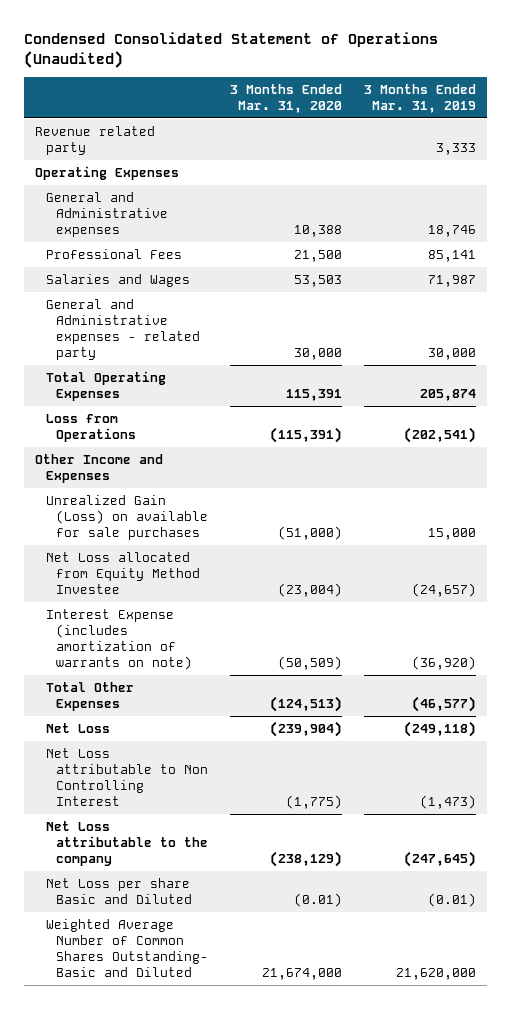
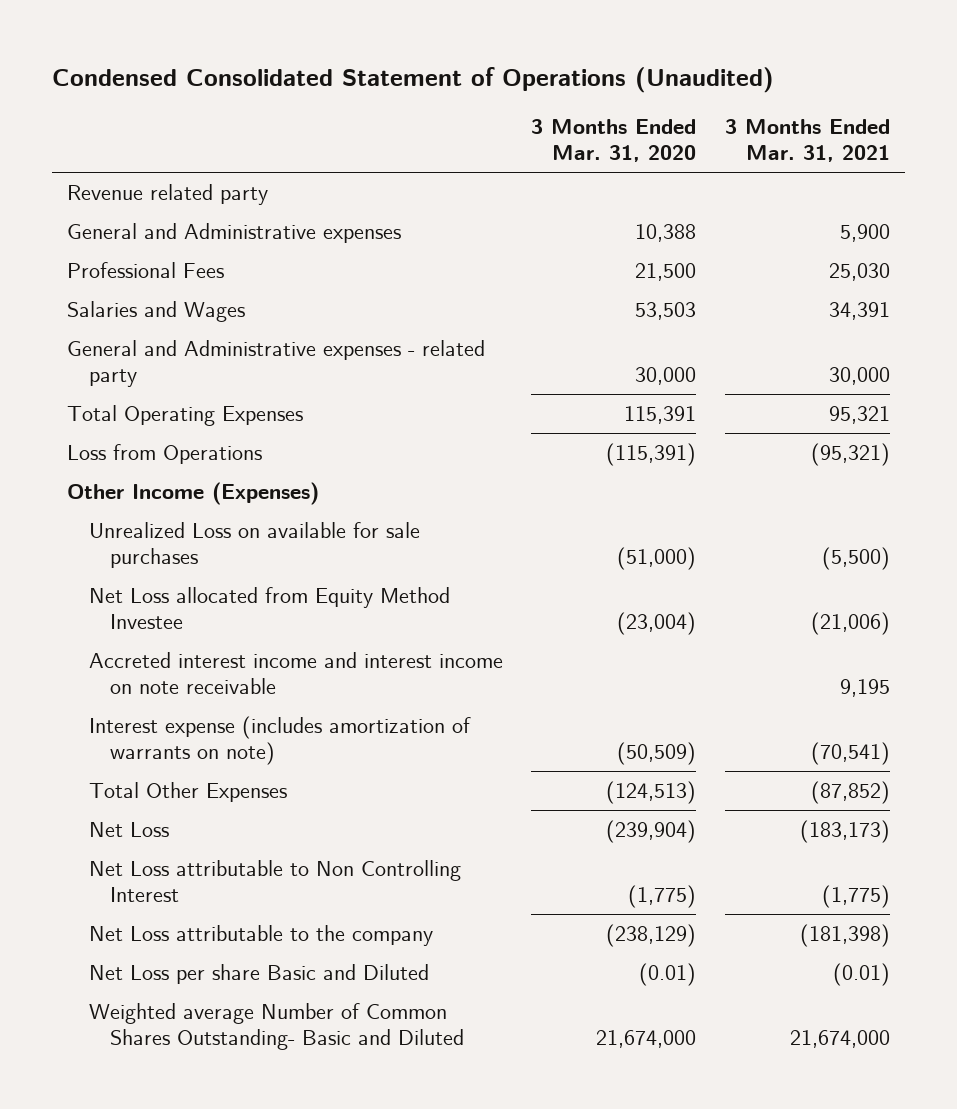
[364,83,477,113] 3 Months Ended Mar. 31, 2019 -> none
none -> [725,118,891,163] 3 Months Ended Mar. 31, 2021
[35,166,180,181] Operating Expenses -> none
[35,454,164,484] Other Income and Expenses -> [66,481,319,505] Other Income (Expenses)
[45,495,209,541] Unrealized Gain (Loss) on available for sale purchases -> [88,521,420,569] Unrealized Loss on available for sale purchases
none -> [88,651,503,695] Accreted interest income and interest income on note receivable
[45,609,193,670] Interest Expense (includes amortization of warrants on note) -> [88,715,471,766] Interest expense (includes amortization of warrants on note)
[45,919,209,977] Weighted Average Number of Common Shares Outstanding- Basic and Diluted -> [88,1002,465,1051] Weighted average Number of Common Shares Outstanding- Basic and Diluted

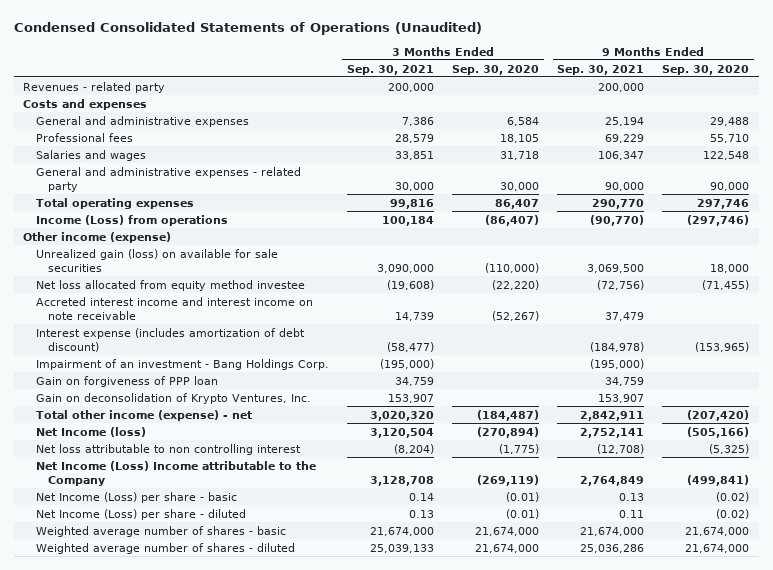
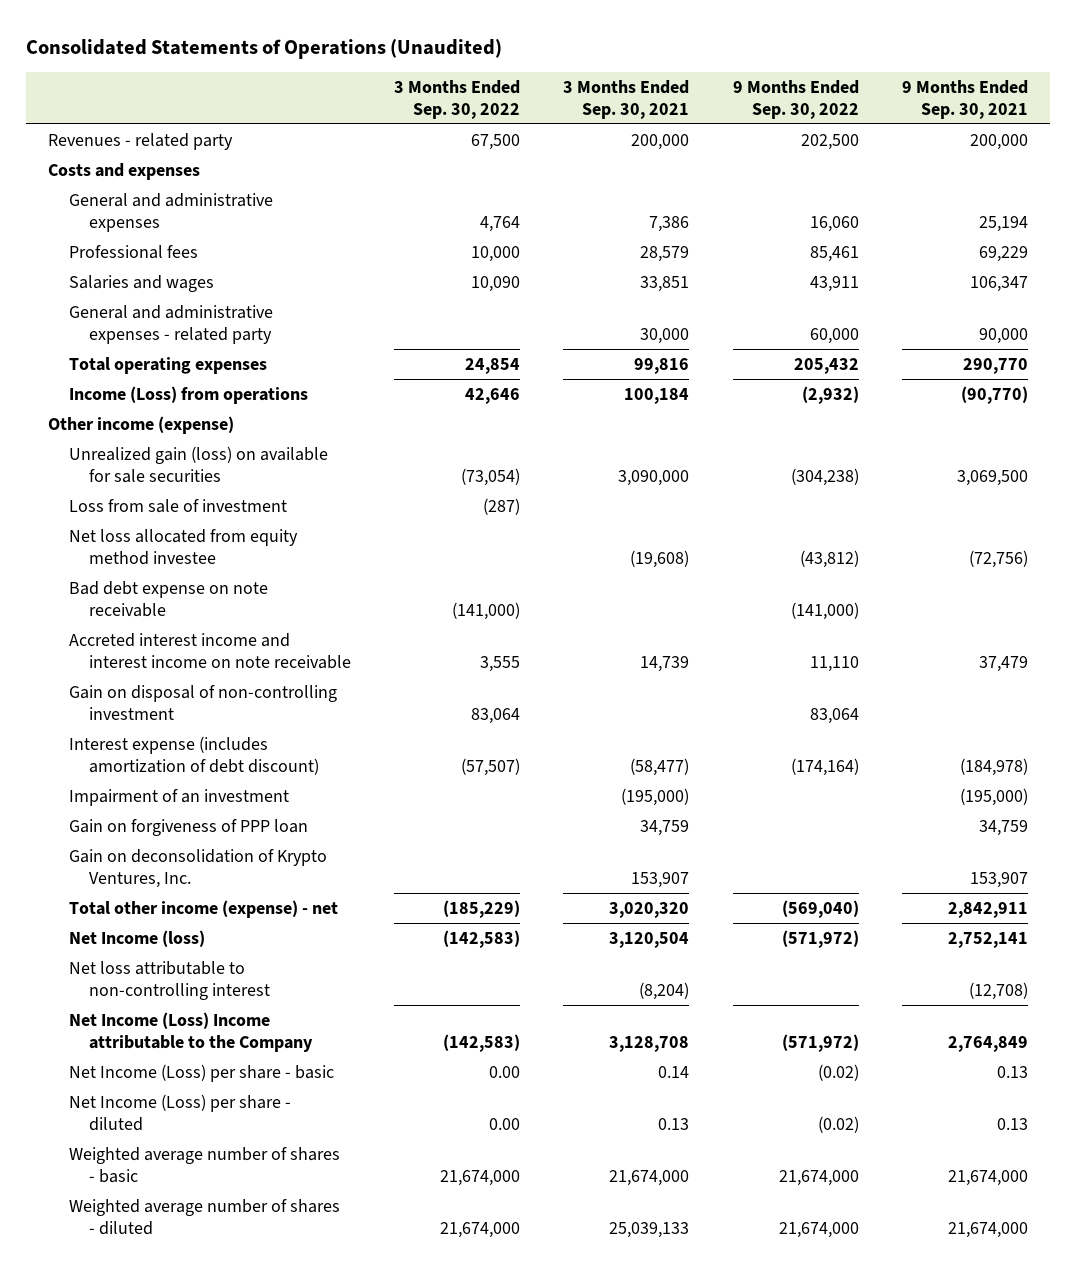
[14,21,483,35] Condensed Consolidated Statements of Operations (Unaudited) -> [26,39,503,60] Consolidated Statements of Operations (Unaudited)
[451,64,539,75] Sep. 30, 2020 -> none
[662,64,750,75] Sep. 30, 2020 -> none
none -> [394,79,521,119] 3 Months Ended Sep. 30, 2022
none -> [732,79,859,119] 9 Months Ended Sep. 30, 2022
none -> [68,498,287,513] Loss from sale of investment
none -> [68,580,268,617] Bad debt expense on note receivable
none -> [68,684,337,720] Gain on disposal of non-controlling investment
[35,358,329,370] Impairment of an investment - Bang Holdings Corp. -> [68,788,289,806] Impairment of an investment
[35,443,301,455] Net loss attributable to non controlling interest -> [68,960,271,1000] Net loss attributable to non-controlling interest
[619,509,645,518] 0.11 -> [996,1117,1028,1130] 0.13
[580,543,645,553] 25,036,286 -> [947,1221,1028,1238] 21,674,000

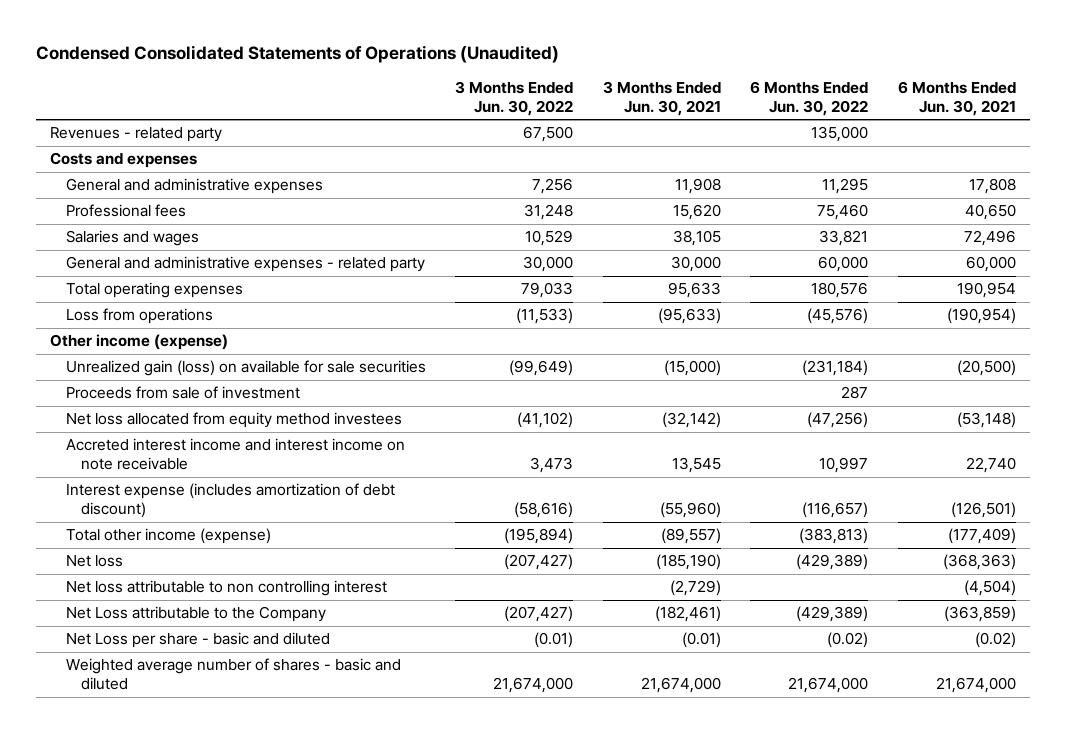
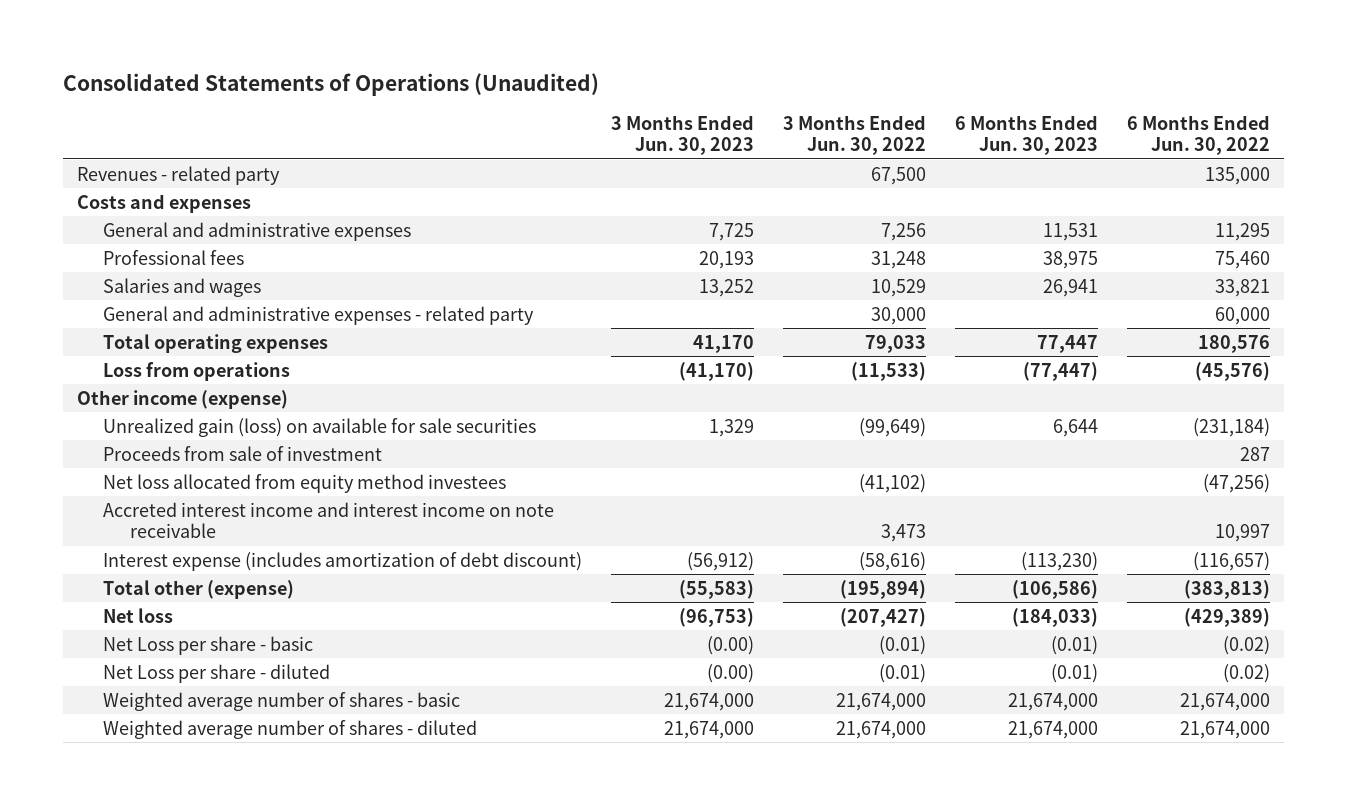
[35,45,559,64] Condensed Consolidated Statements of Operations (Unaudited) -> [62,72,599,96] Consolidated Statements of Operations (Unaudited)
[602,80,721,117] 3 Months Ended Jun. 30, 2021 -> none
[897,80,1016,117] 6 Months Ended Jun. 30, 2021 -> none
none -> [611,114,755,156] 3 Months Ended Jun. 30, 2023
none -> [955,114,1099,156] 6 Months Ended Jun. 30, 2023
[65,528,271,545] Total other income (expense) -> [103,579,295,599] Total other (expense)
[65,580,387,597] Net loss attributable to non controlling interest -> none
[65,606,326,623] Net Loss attributable to the Company -> none
[65,632,330,649] Net Loss per share - basic and diluted -> [103,635,314,655] Net Loss per share - basic
none -> [103,663,331,683] Net Loss per share - diluted
[65,658,401,691] Weighted average number of shares - basic and diluted -> [103,691,461,711] Weighted average number of shares - basic
none -> [103,719,478,739] Weighted average number of shares - diluted

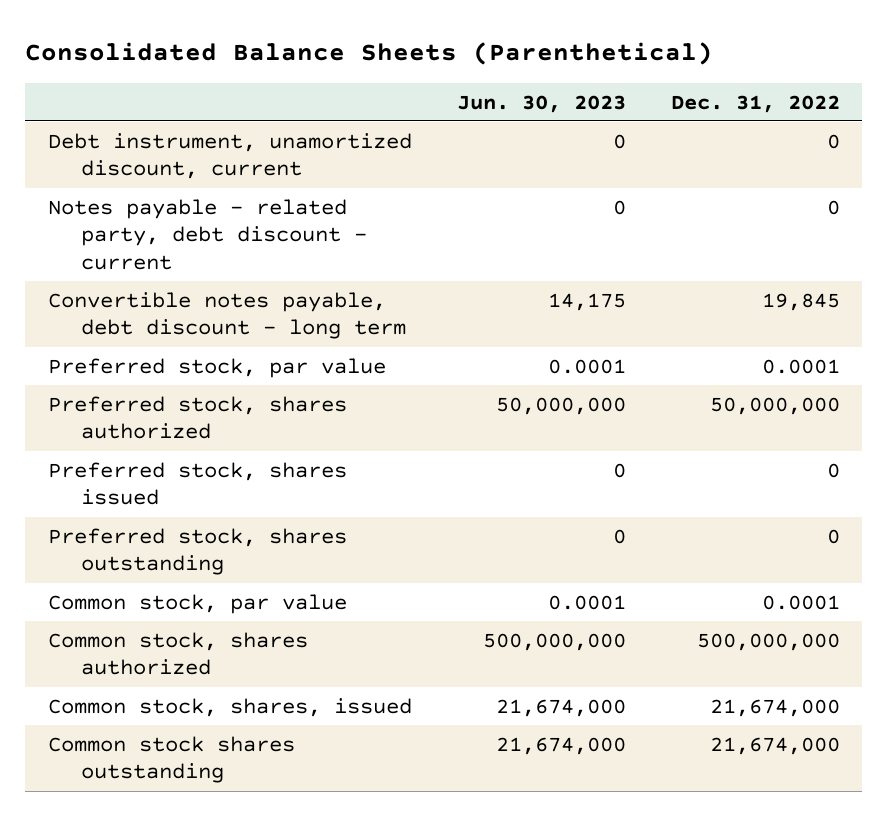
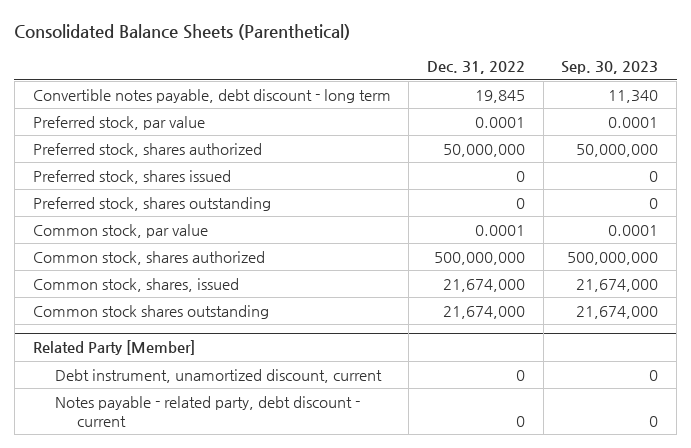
[456,94,626,113] Jun. 30, 2023 -> none
none -> [561,61,659,75] Sep. 30, 2023
[47,132,412,180] Debt instrument, unamortized discount, current -> none
[47,198,367,271] Notes payable - related party, debt discount - current -> none
none -> [32,340,195,356] Related Party [Member]
none -> [54,368,382,383] Debt instrument, unamortized discount, current
none -> [54,395,360,427] Notes payable - related party, debt discount - current

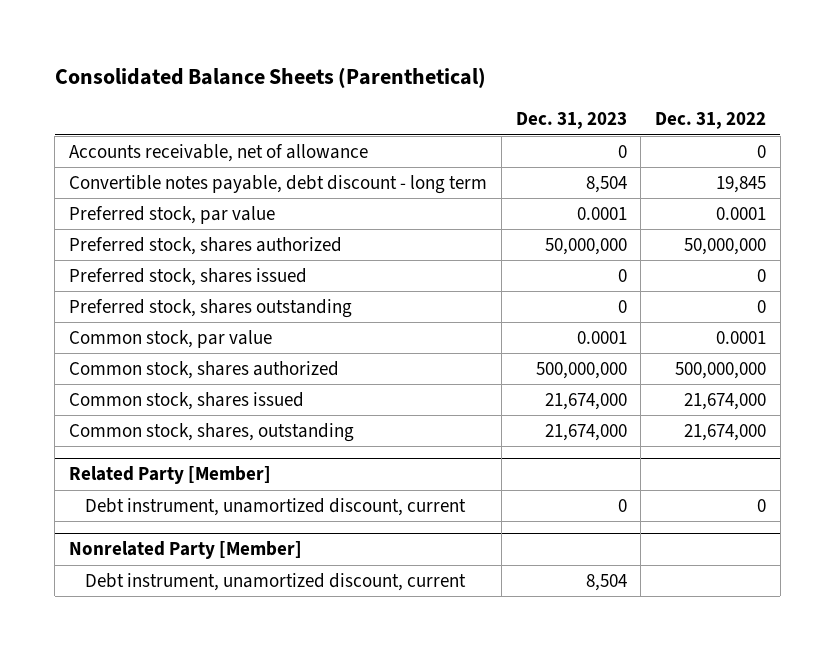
[561,61,659,75] Sep. 30, 2023 -> none
none -> [515,112,627,130] Dec. 31, 2023
none -> [69,143,369,162] Accounts receivable, net of allowance
[32,277,239,292] Common stock, shares, issued -> [69,391,305,410] Common stock, shares issued
[32,304,269,319] Common stock shares outstanding -> [69,422,355,442] Common stock, shares, outstanding
[54,395,360,427] Notes payable - related party, debt discount - current -> none
none -> [69,541,303,560] Nonrelated Party [Member]
none -> [84,572,466,591] Debt instrument, unamortized discount, current

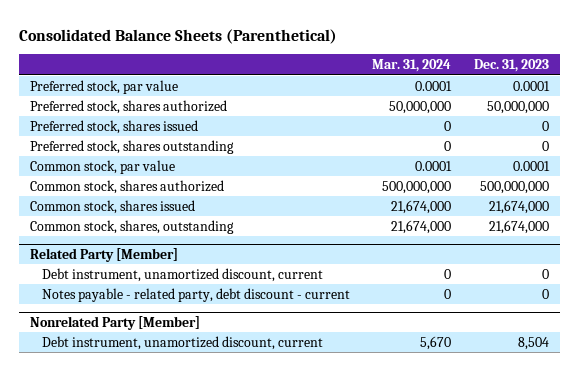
[655,112,767,130] Dec. 31, 2022 -> none
none -> [372,59,452,73] Mar. 31, 2024
[69,143,369,162] Accounts receivable, net of allowance -> none
[69,174,488,194] Convertible notes payable, debt discount - long term -> none
none -> [41,287,350,302] Notes payable - related party, debt discount - current

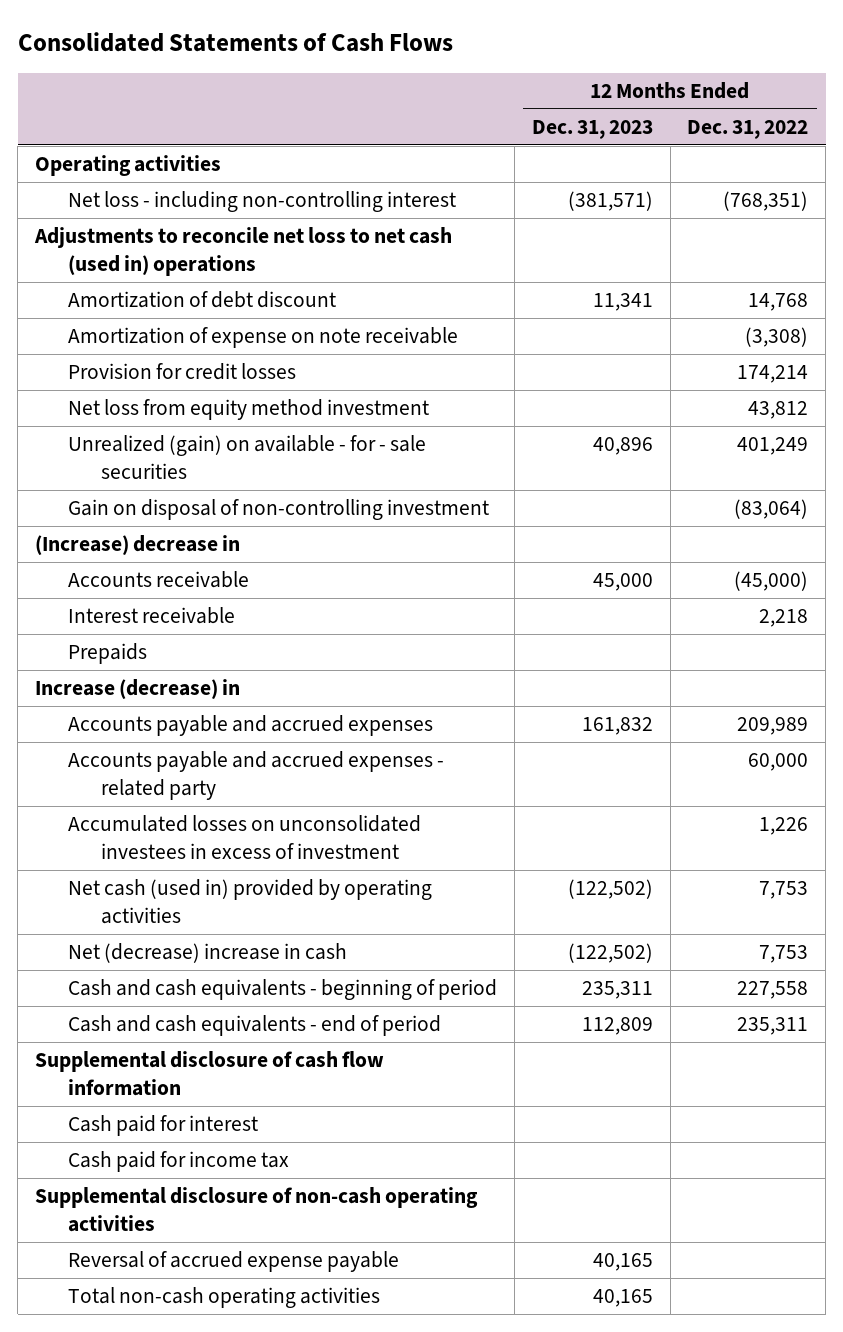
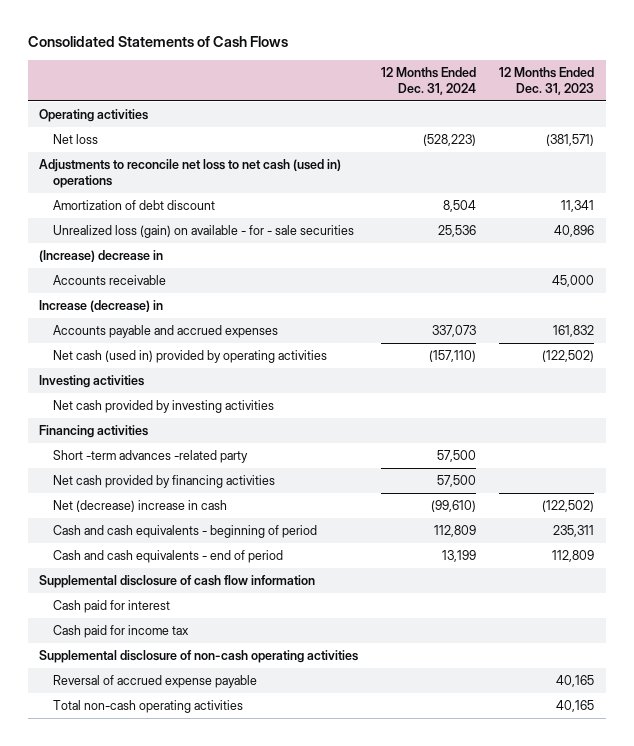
[687,119,809,139] Dec. 31, 2022 -> none
none -> [381,66,477,95] 12 Months Ended Dec. 31, 2024
[68,191,457,213] Net loss - including non-controlling interest -> [53,133,99,144] Net loss
[68,327,459,349] Amortization of expense on note receivable -> none
[68,363,297,381] Provision for credit losses -> none
[68,399,430,421] Net loss from equity method investment -> none
[68,499,490,521] Gain on disposal of non-controlling investment -> none
[68,435,427,480] Unrealized (gain) on available - for - sale securities -> [53,224,355,238] Unrealized loss (gain) on available - for - sale securities
[68,607,236,625] Interest receivable -> none
[68,643,148,665] Prepaids -> none
[68,751,445,801] Accounts payable and accrued expenses - related party -> none
[68,815,422,860] Accumulated losses on unconsolidated investees in excess of investment -> none
none -> [39,374,145,388] Investing activities
none -> [53,399,275,413] Net cash provided by investing activities
none -> [39,424,149,438] Financing activities
none -> [53,449,249,463] Short -term advances -related party
none -> [53,474,276,488] Net cash provided by financing activities

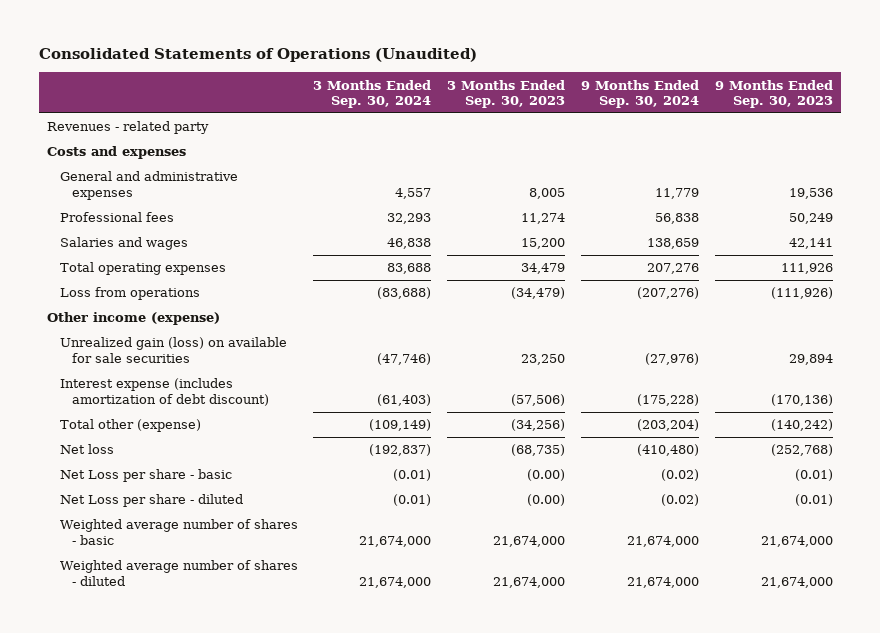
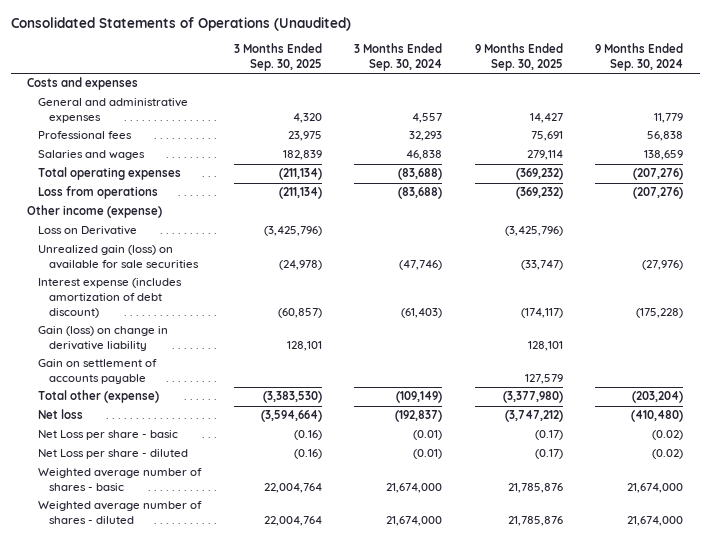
[447,79,566,108] 3 Months Ended Sep. 30, 2023 -> none
[714,79,833,108] 9 Months Ended Sep. 30, 2023 -> none
none -> [233,43,322,72] 3 Months Ended Sep. 30, 2025
none -> [474,43,563,72] 9 Months Ended Sep. 30, 2025
[46,121,209,135] Revenues - related party -> none
[387,263,432,275] 83,688 -> [398,168,443,181] (83,688)
[647,263,700,275] 207,276 -> [633,168,684,181] (207,276)
none -> [37,226,137,236] Loss on Derivative
none -> [37,326,168,352] Gain (loss) on change in derivative liability
none -> [37,359,157,385] Gain on settlement of accounts payable

